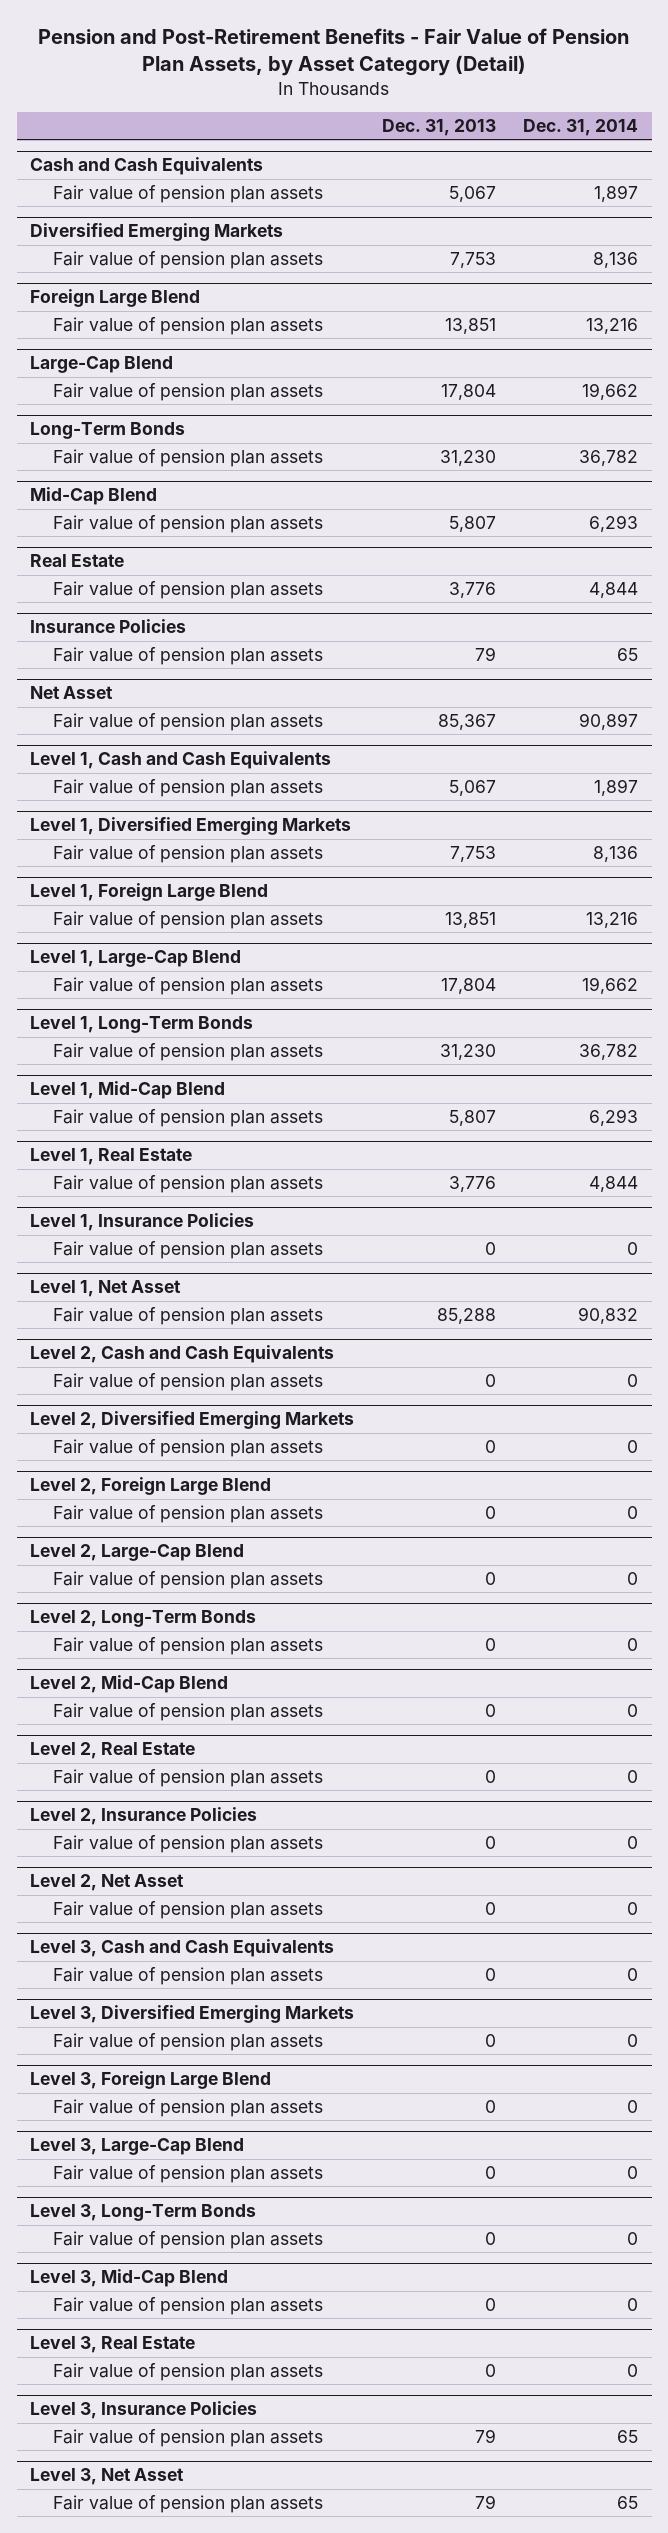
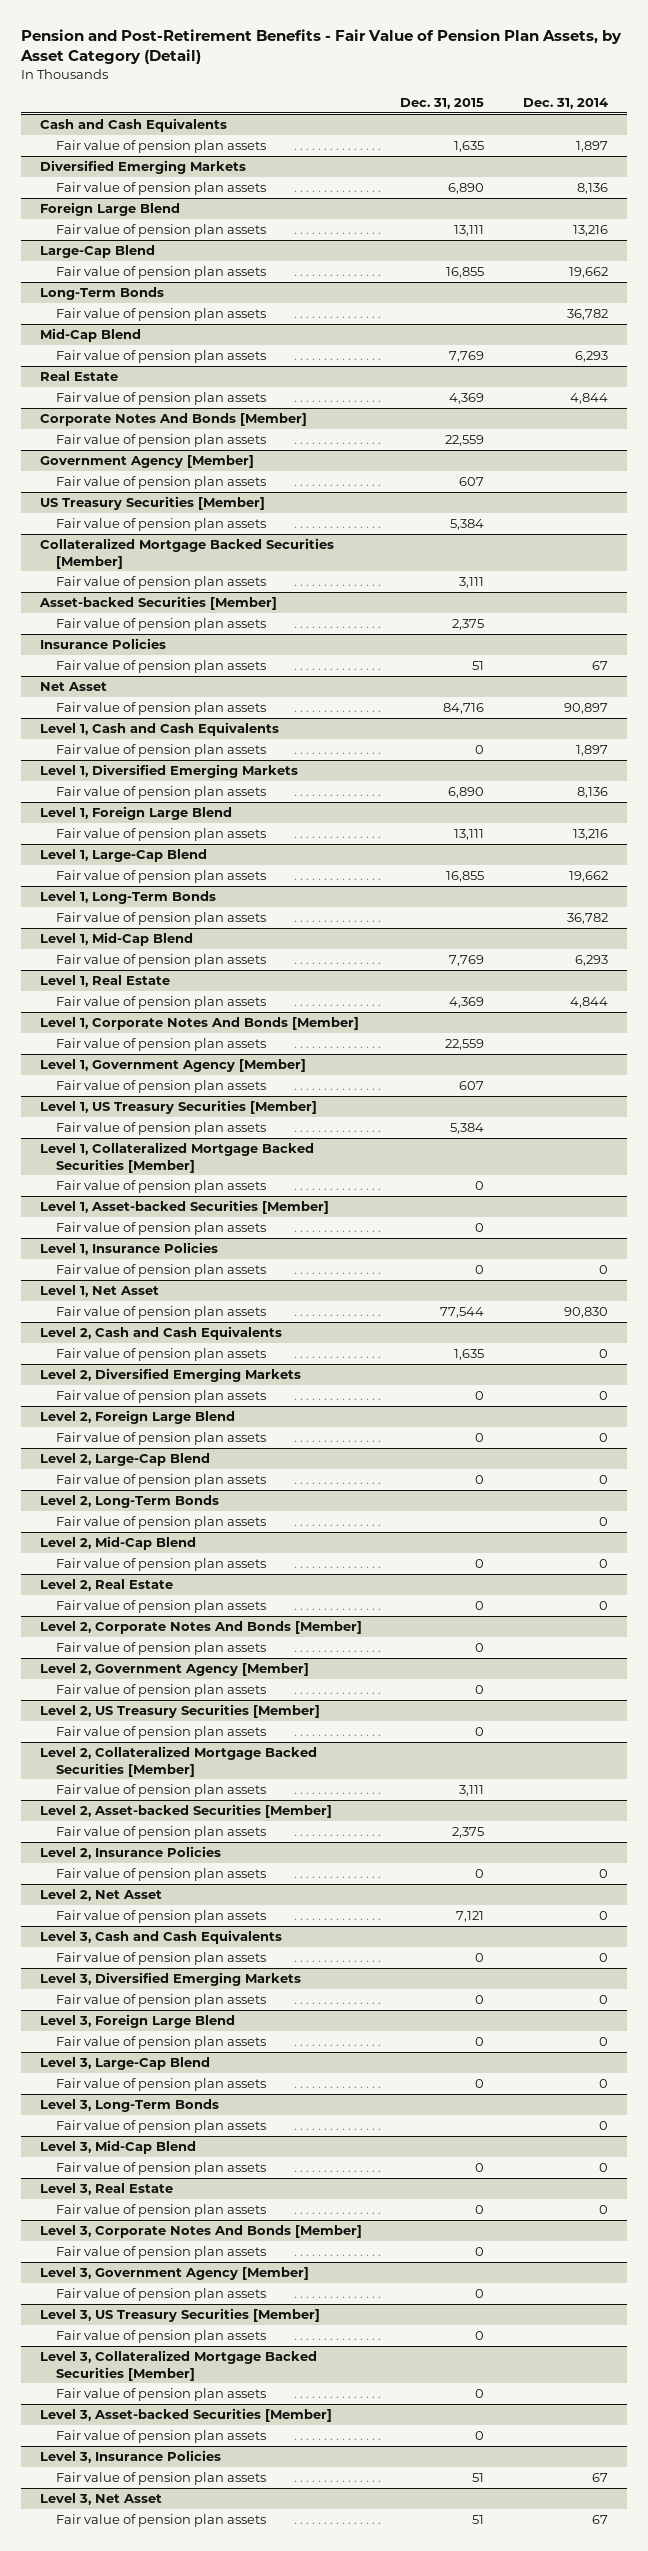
[381,119,496,137] Dec. 31, 2013 -> none
none -> [400,97,485,109] Dec. 31, 2015
none -> [39,412,307,426] Corporate Notes And Bonds [Member]
none -> [56,433,267,447] Fair value of pension plan assets
none -> [39,454,254,468] Government Agency [Member]
none -> [56,475,267,489] Fair value of pension plan assets
none -> [39,495,265,510] US Treasury Securities [Member]
none -> [56,517,267,531] Fair value of pension plan assets
none -> [39,537,334,569] Collateralized Mortgage Backed Securities [Member]
none -> [56,575,267,589] Fair value of pension plan assets
none -> [38,595,277,610] Asset-backed Securities [Member]
none -> [56,617,267,631] Fair value of pension plan assets
[617,648,639,662] 65 -> [591,660,608,670] 67
none -> [39,1016,359,1030] Level 1, Corporate Notes And Bonds [Member]
none -> [56,1037,267,1051] Fair value of pension plan assets
none -> [39,1058,306,1072] Level 1, Government Agency [Member]
none -> [56,1079,267,1093] Fair value of pension plan assets
none -> [39,1099,317,1114] Level 1, US Treasury Securities [Member]
none -> [56,1121,267,1135] Fair value of pension plan assets
none -> [39,1141,314,1173] Level 1, Collateralized Mortgage Backed Securities [Member]
none -> [56,1179,267,1193] Fair value of pension plan assets
none -> [39,1199,329,1214] Level 1, Asset-backed Securities [Member]
none -> [56,1221,267,1235] Fair value of pension plan assets
[578,1307,639,1325] 90,832 -> [563,1306,608,1318] 90,830
none -> [39,1620,362,1634] Level 2, Corporate Notes And Bonds [Member]
none -> [56,1641,267,1655] Fair value of pension plan assets
none -> [39,1662,309,1676] Level 2, Government Agency [Member]
none -> [56,1683,267,1697] Fair value of pension plan assets
none -> [39,1703,320,1718] Level 2, US Treasury Securities [Member]
none -> [56,1725,267,1739] Fair value of pension plan assets
none -> [39,1745,317,1777] Level 2, Collateralized Mortgage Backed Securities [Member]
none -> [56,1783,267,1797] Fair value of pension plan assets
none -> [39,1803,332,1818] Level 2, Asset-backed Securities [Member]
none -> [56,1825,267,1839] Fair value of pension plan assets
none -> [39,2224,362,2238] Level 3, Corporate Notes And Bonds [Member]
none -> [56,2245,267,2259] Fair value of pension plan assets
none -> [39,2266,309,2280] Level 3, Government Agency [Member]
none -> [56,2287,267,2301] Fair value of pension plan assets
none -> [39,2307,320,2322] Level 3, US Treasury Securities [Member]
none -> [56,2329,267,2343] Fair value of pension plan assets
none -> [39,2349,317,2381] Level 3, Collateralized Mortgage Backed Securities [Member]
none -> [56,2387,267,2401] Fair value of pension plan assets
none -> [39,2407,332,2422] Level 3, Asset-backed Securities [Member]
none -> [56,2429,267,2443] Fair value of pension plan assets
[617,2430,639,2444] 65 -> [591,2472,608,2482] 67
[617,2496,639,2510] 65 -> [591,2514,608,2524] 67

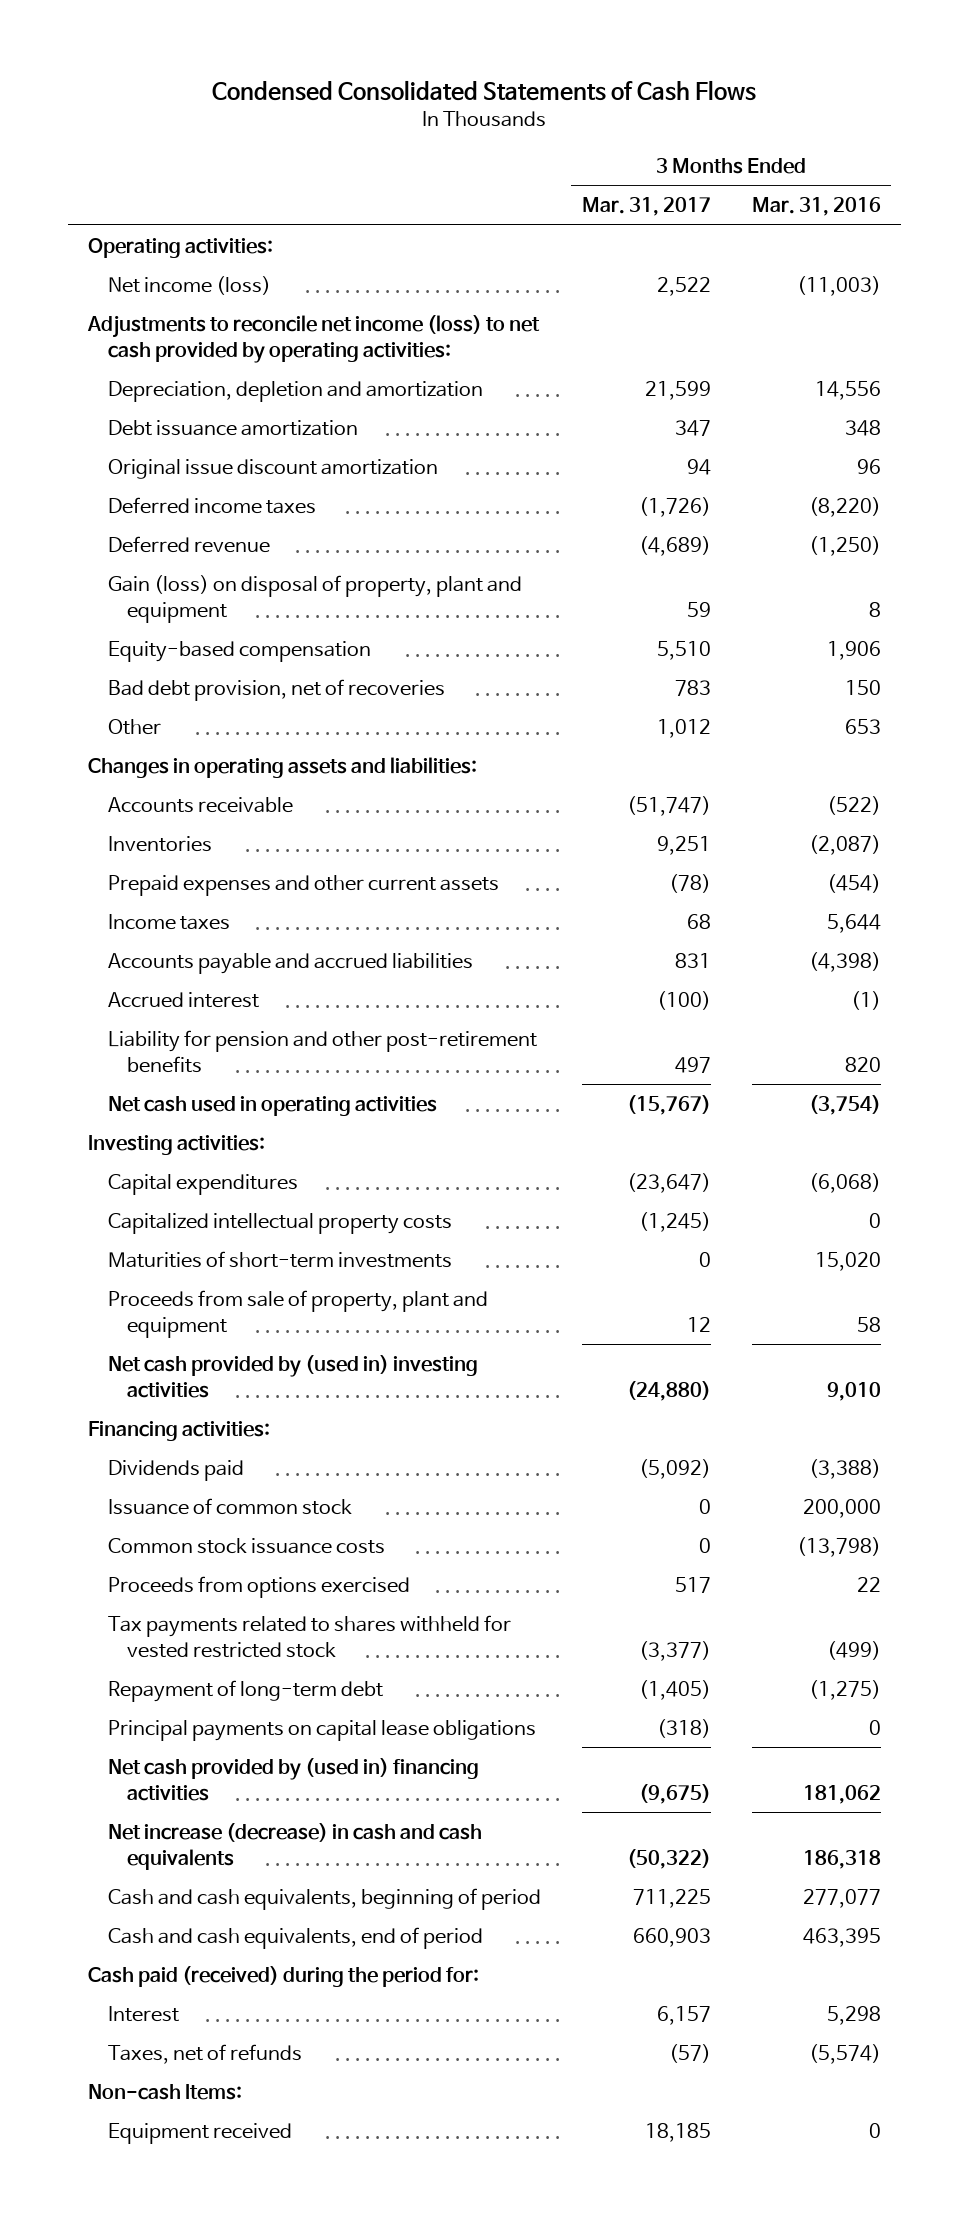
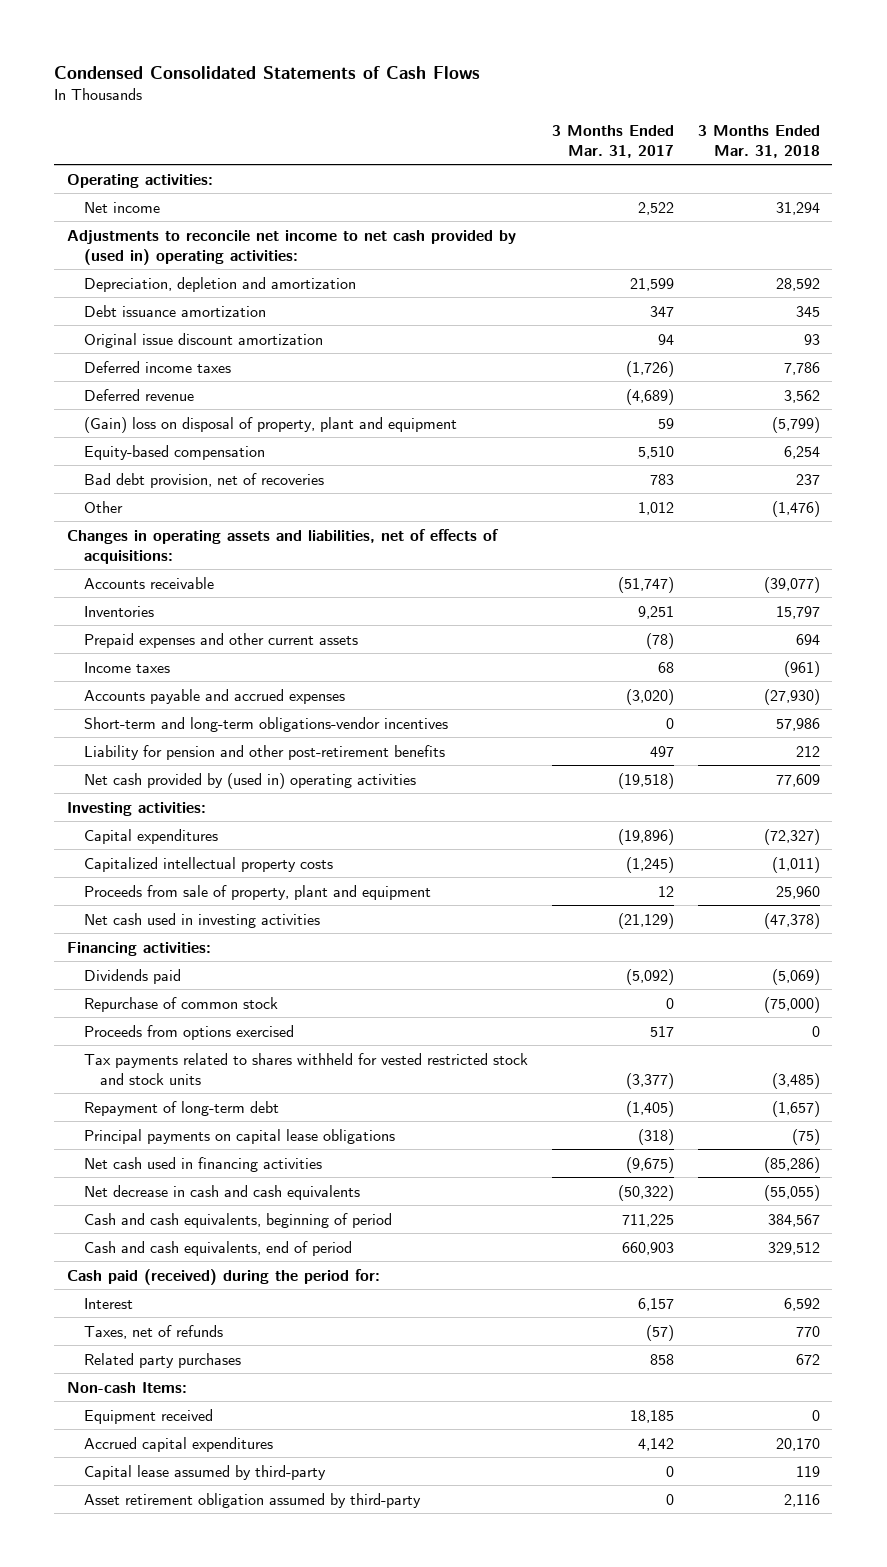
[751,197,881,217] Mar. 31, 2016 -> none
none -> [698,124,821,158] 3 Months Ended Mar. 31, 2018
[107,275,271,295] Net income (loss) -> [83,201,160,213] Net income
[87,314,541,363] Adjustments to reconcile net income (loss) to net cash provided by operating activities: -> [66,229,516,265] Adjustments to reconcile net income to net cash provided by (used in) operating activities:
[107,574,522,623] Gain (loss) on disposal of property, plant and equipment -> [83,416,457,433] (Gain) loss on disposal of property, plant and equipment
[88,756,478,778] Changes in operating assets and liabilities: -> [66,528,499,564] Changes in operating assets and liabilities, net of effects of acquisitions:
[107,991,259,1008] Accrued interest -> none
[107,952,473,974] Accounts payable and accrued liabilities -> [83,688,345,704] Accounts payable and accrued expenses
[674,952,711,968] 831 -> [625,688,674,705] (3,020)
none -> [83,716,448,732] Short-term and long-term obligations-vendor incentives
[107,1095,437,1116] Net cash used in operating activities -> [83,772,416,789] Net cash provided by (used in) operating activities
[626,1094,711,1115] (15,767) -> [617,772,674,789] (19,518)
[626,1172,711,1193] (23,647) -> [617,828,674,845] (19,896)
[107,1250,452,1268] Maturities of short-term investments -> none
[107,1354,478,1398] Net cash provided by (used in) investing activities -> [83,912,320,928] Net cash used in investing activities
[626,1380,711,1401] (24,880) -> [617,912,674,929] (21,129)
[107,1537,385,1554] Common stock issuance costs -> none
[107,1497,352,1515] Issuance of common stock -> [83,996,278,1012] Repurchase of common stock
[107,1614,511,1658] Tax payments related to shares withheld for vested restricted stock -> [83,1052,528,1085] Tax payments related to shares withheld for vested restricted stock and stock units
[107,1757,479,1801] Net cash provided by (used in) financing activities -> [83,1156,322,1172] Net cash used in financing activities
[107,1822,482,1870] Net increase (decrease) in cash and cash equivalents -> [83,1184,360,1200] Net decrease in cash and cash equivalents
none -> [83,1352,241,1368] Related party purchases
none -> [83,1436,273,1452] Accrued capital expenditures
none -> [83,1464,326,1480] Capital lease assumed by third-party
none -> [83,1492,421,1508] Asset retirement obligation assumed by third-party

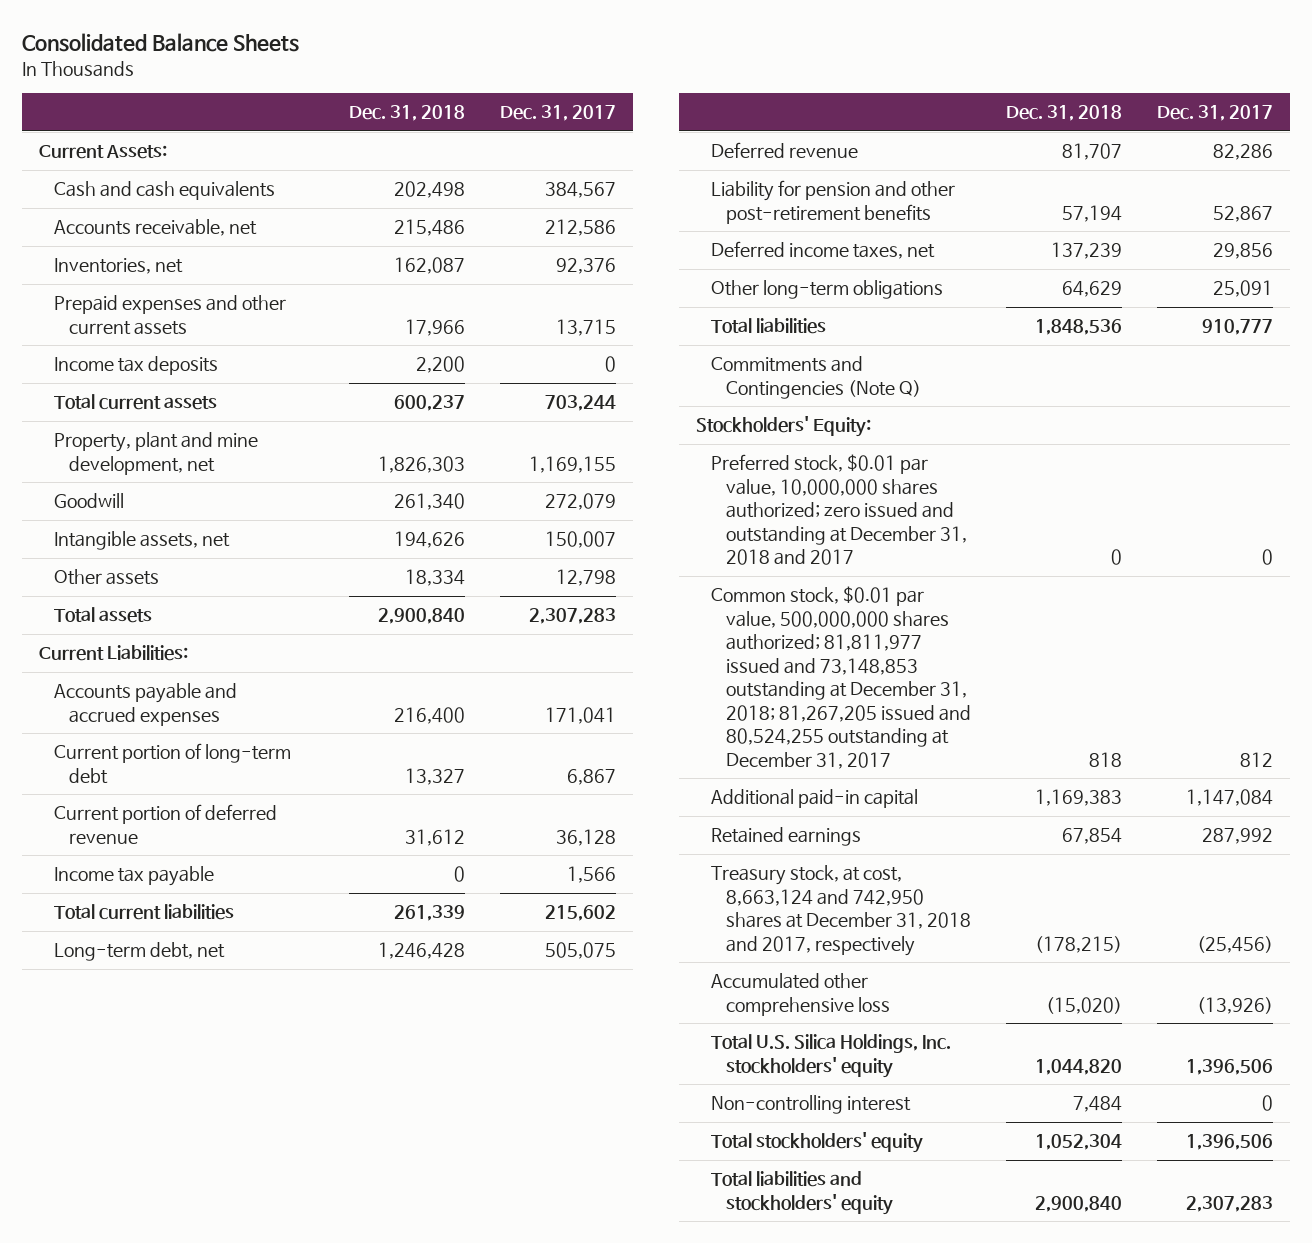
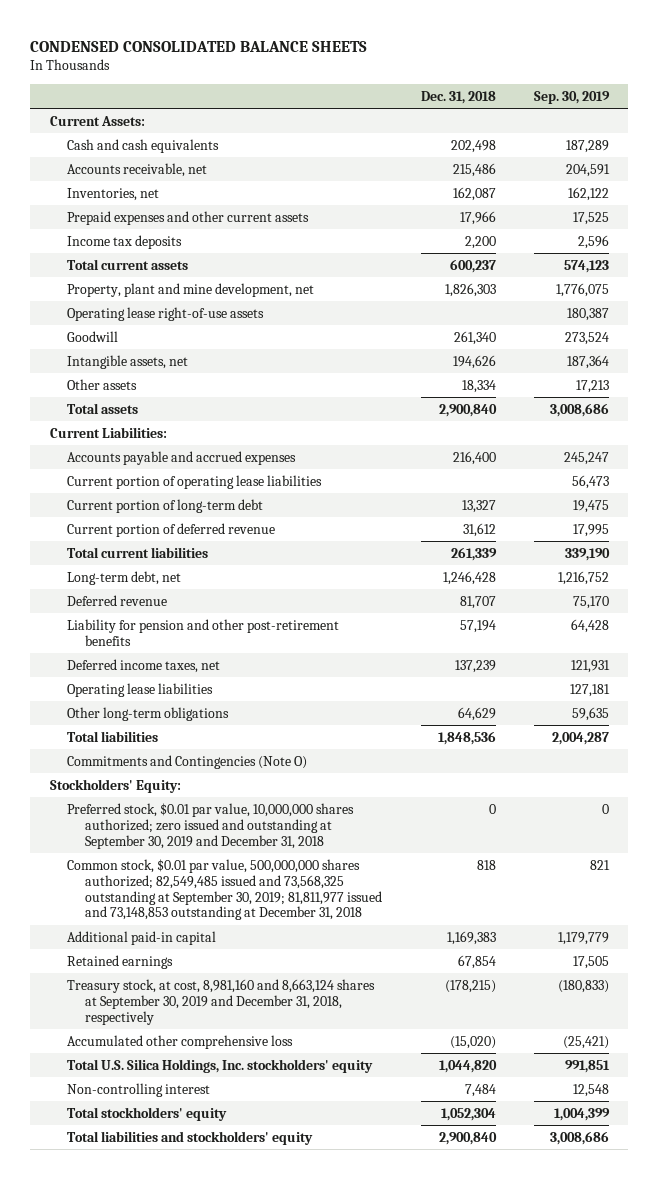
[21,33,299,53] Consolidated Balance Sheets -> [30,40,368,52] CONDENSED CONSOLIDATED BALANCE SHEETS
[499,105,616,122] Dec. 31, 2017 -> none
none -> [533,90,610,104] Sep. 30, 2019
none -> [67,306,265,321] Operating lease right-of-use assets
none -> [67,474,323,489] Current portion of operating lease liabilities
[54,866,215,887] Income tax payable -> none
none -> [67,682,214,697] Operating lease liabilities
[710,356,921,399] Commitments and Contingencies (Note Q) -> [67,754,308,769] Commitments and Contingencies (Note O)
[710,454,967,566] Preferred stock, $0.01 par value, 10,000,000 shares authorized; zero issued and outstanding at December 31, 2018 and 2017 -> [67,802,355,849] Preferred stock, $0.01 par value, 10,000,000 shares authorized; zero issued and outstanding at September 30, 2019 and December 31, 2018
[710,586,971,769] Common stock, $0.01 par value, 500,000,000 shares authorized; 81,811,977 issued and 73,148,853 outstanding at December 31, 2018; 81,267,205 issued and 80,524,255 outstanding at December 31, 2017 -> [67,858,383,921] Common stock, $0.01 par value, 500,000,000 shares authorized; 82,549,485 issued and 73,568,325 outstanding at September 30, 2019; 81,811,977 issued and 73,148,853 outstanding at December 31, 2018
[710,865,971,956] Treasury stock, at cost, 8,663,124 and 742,950 shares at December 31, 2018 and 2017, respectively -> [67,978,376,1025] Treasury stock, at cost, 8,981,160 and 8,663,124 shares at September 30, 2019 and December 31, 2018, respectively

